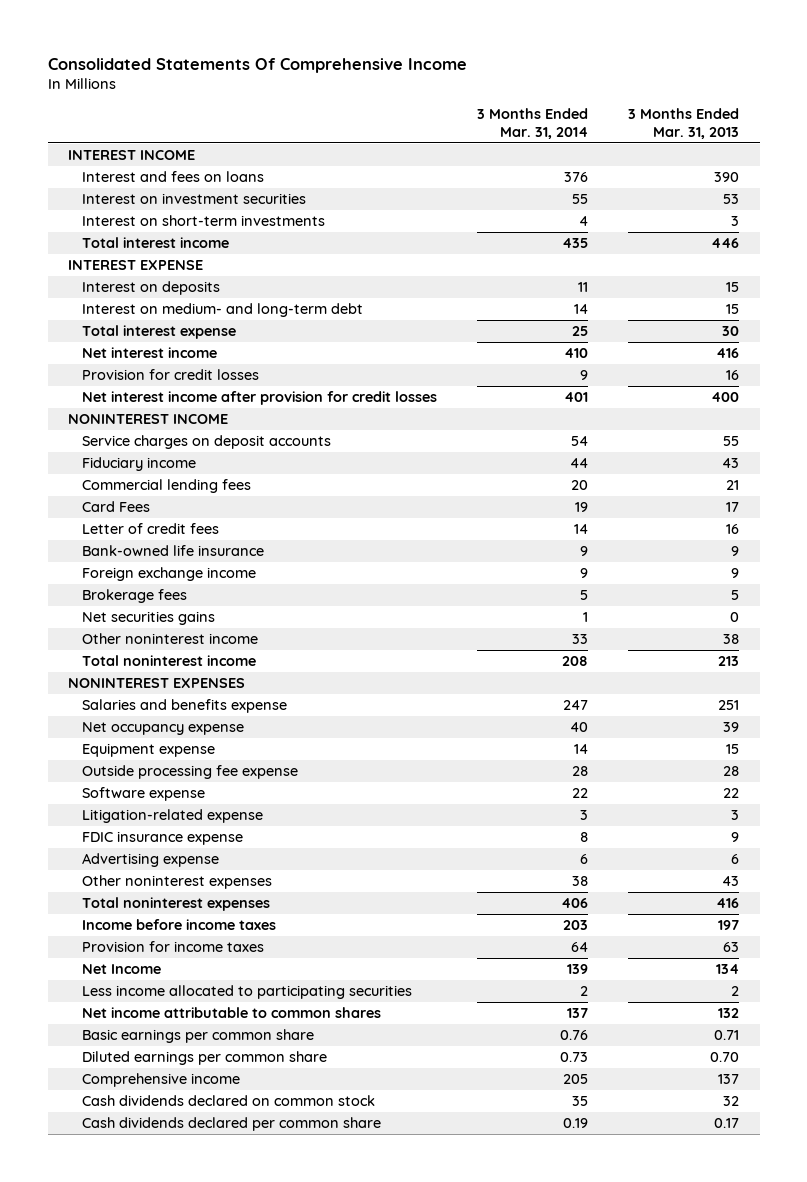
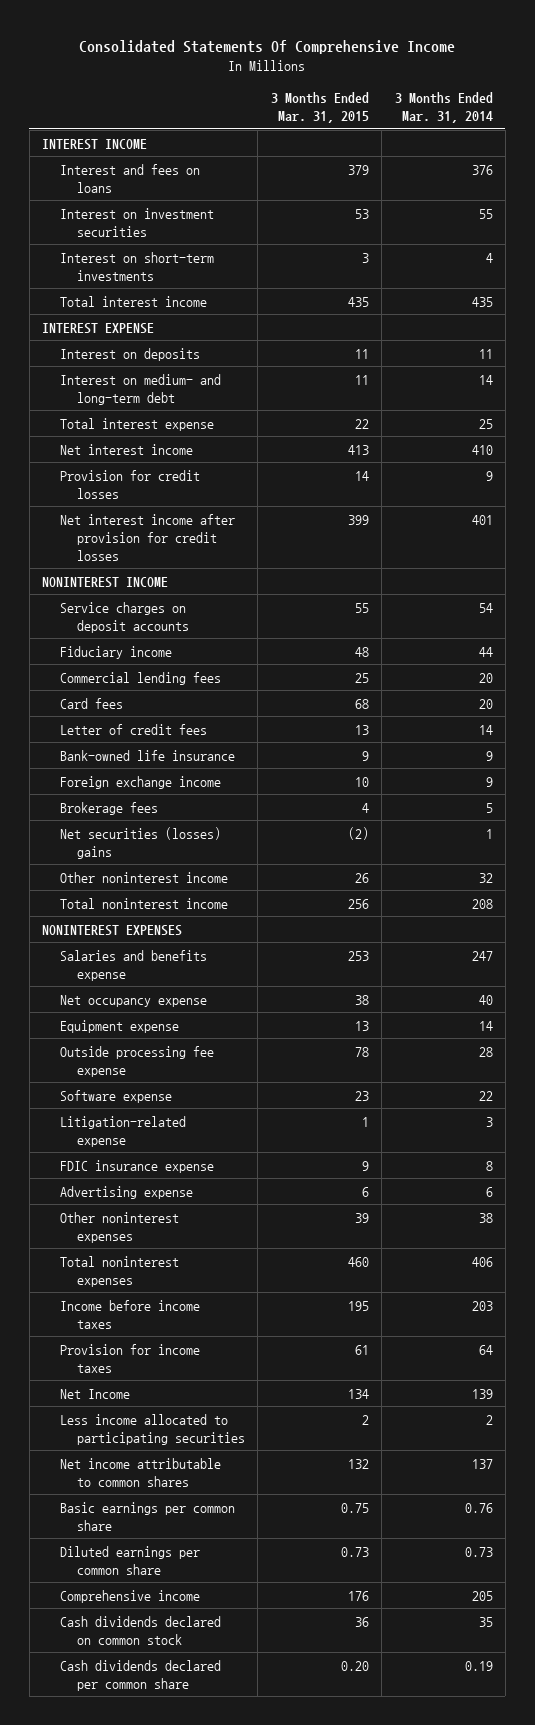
[628,108,740,140] 3 Months Ended Mar. 31, 2013 -> none
none -> [270,91,369,123] 3 Months Ended Mar. 31, 2015
[81,500,150,512] Card Fees -> [59,697,123,709] Card fees
[575,501,589,512] 19 -> [478,698,493,709] 20
[81,610,215,625] Net securities gains -> [59,826,221,859] Net securities (losses) gains
[572,633,589,644] 33 -> [478,872,493,883] 32

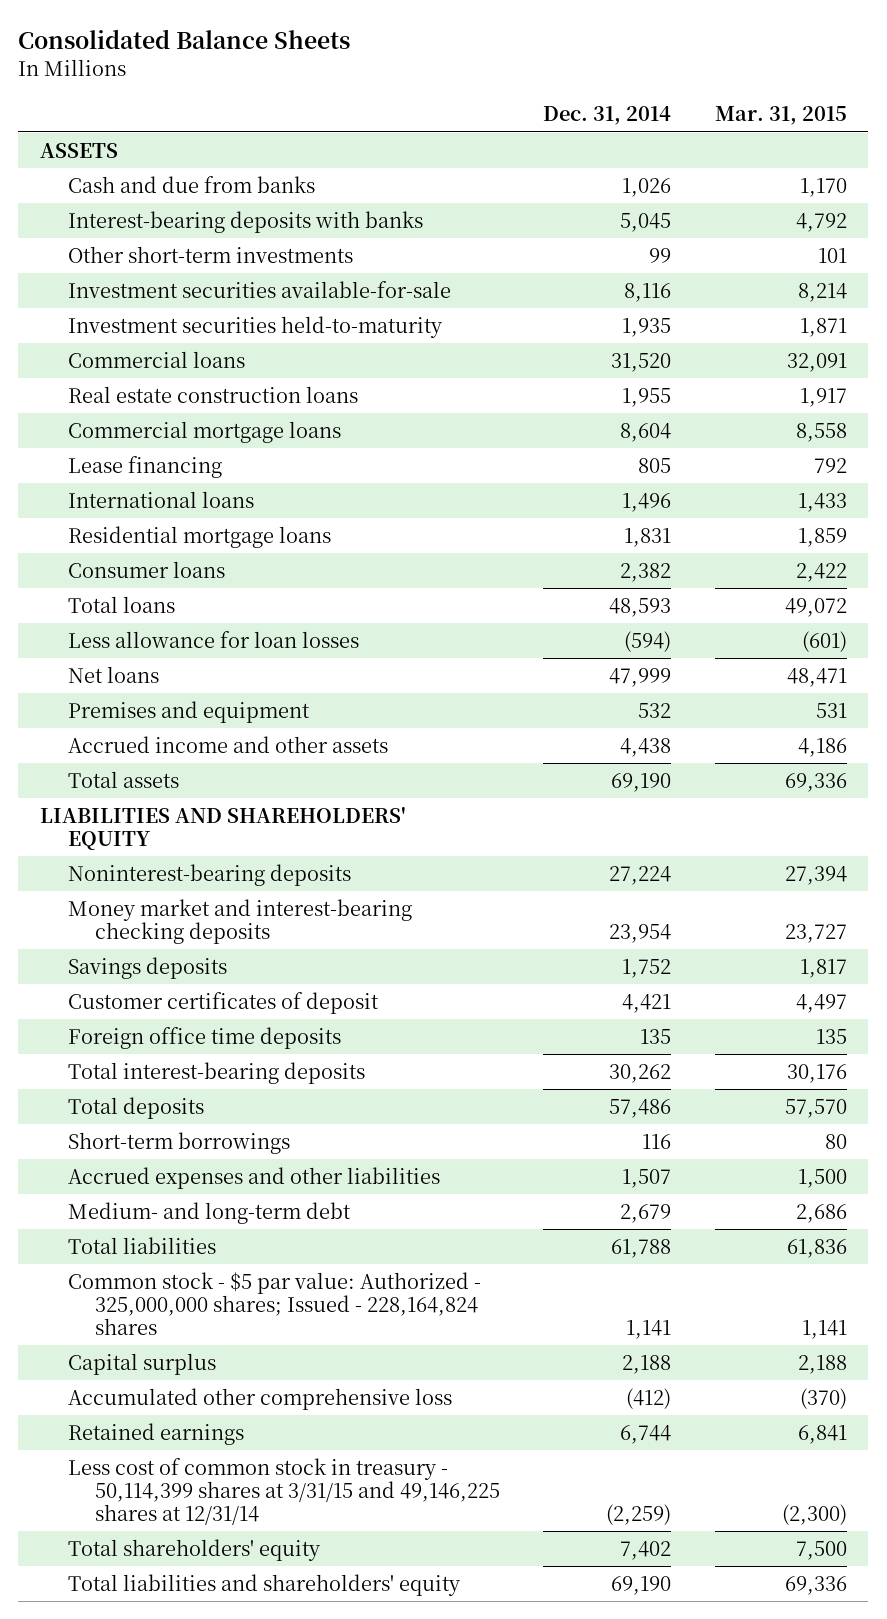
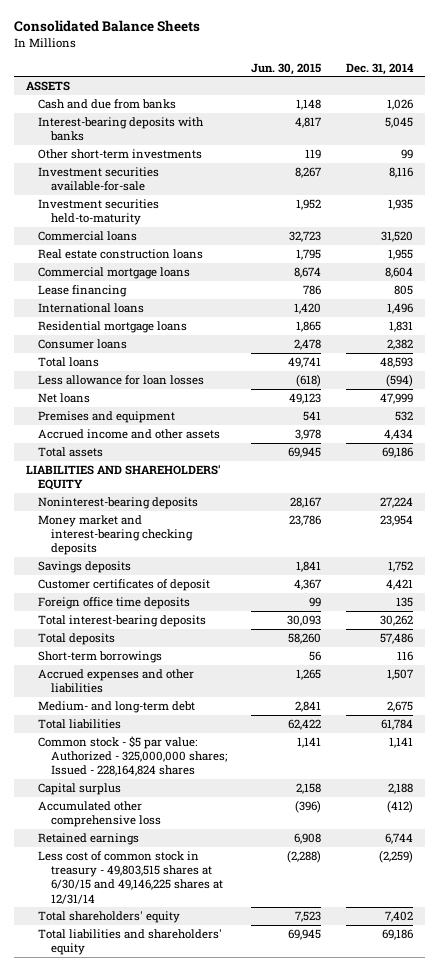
[714,106,847,126] Mar. 31, 2015 -> none
none -> [251,62,322,75] Jun. 30, 2015
[620,737,672,757] 4,438 -> [384,429,414,441] 4,434
[611,772,672,792] 69,190 -> [382,447,414,459] 69,186
[620,1203,672,1223] 2,679 -> [387,701,414,713] 2,675
[611,1238,672,1258] 61,788 -> [381,719,414,731] 61,784
[67,1457,501,1526] Less cost of common stock in treasury - 50,114,399 shares at 3/31/15 and 49,146,225 shares at 12/31/14 -> [38,851,223,904] Less cost of common stock in treasury - 49,803,515 shares at 6/30/15 and 49,146,225 shares at 12/31/14
[611,1575,672,1595] 69,190 -> [382,929,414,941] 69,186

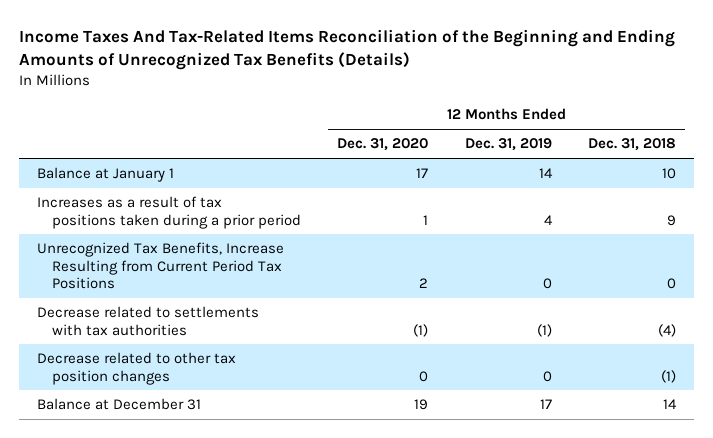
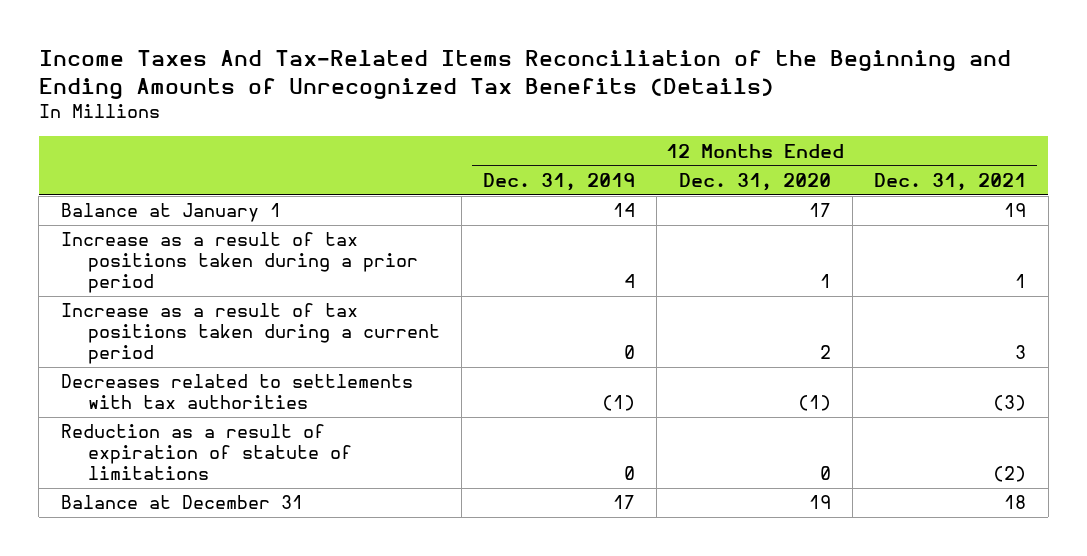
[587,138,676,152] Dec. 31, 2018 -> none
none -> [874,172,1027,191] Dec. 31, 2021
[36,196,301,229] Increases as a result of tax positions taken during a prior period -> [60,232,418,294] Increase as a result of tax positions taken during a prior period
[36,242,284,290] Unrecognized Tax Benefits, Increase Resulting from Current Period Tax Positions -> [60,303,440,365] Increase as a result of tax positions taken during a current period
[36,306,259,336] Decrease related to settlements with tax authorities -> [60,374,413,410] Decreases related to settlements with tax authorities
[36,352,236,385] Decrease related to other tax position changes -> [60,424,352,481] Reduction as a result of expiration of statute of limitations

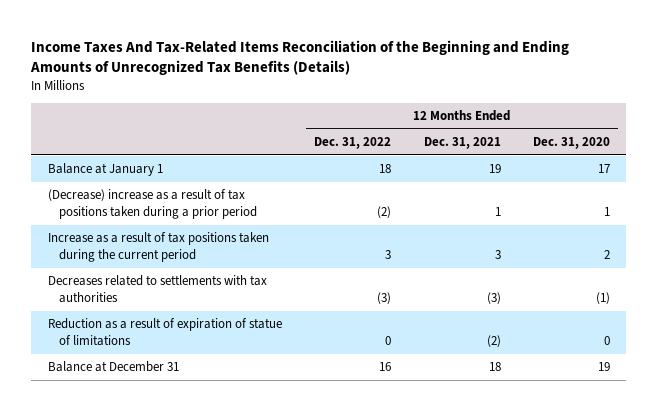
[483,172,636,191] Dec. 31, 2019 -> none
none -> [314,137,392,150] Dec. 31, 2022
[60,232,418,294] Increase as a result of tax positions taken during a prior period -> [47,189,258,220] (Decrease) increase as a result of tax positions taken during a prior period
[60,303,440,365] Increase as a result of tax positions taken during a current period -> [47,232,269,263] Increase as a result of tax positions taken during the current period
[60,424,352,481] Reduction as a result of expiration of statute of limitations -> [47,318,282,347] Reduction as a result of expiration of statue of limitations

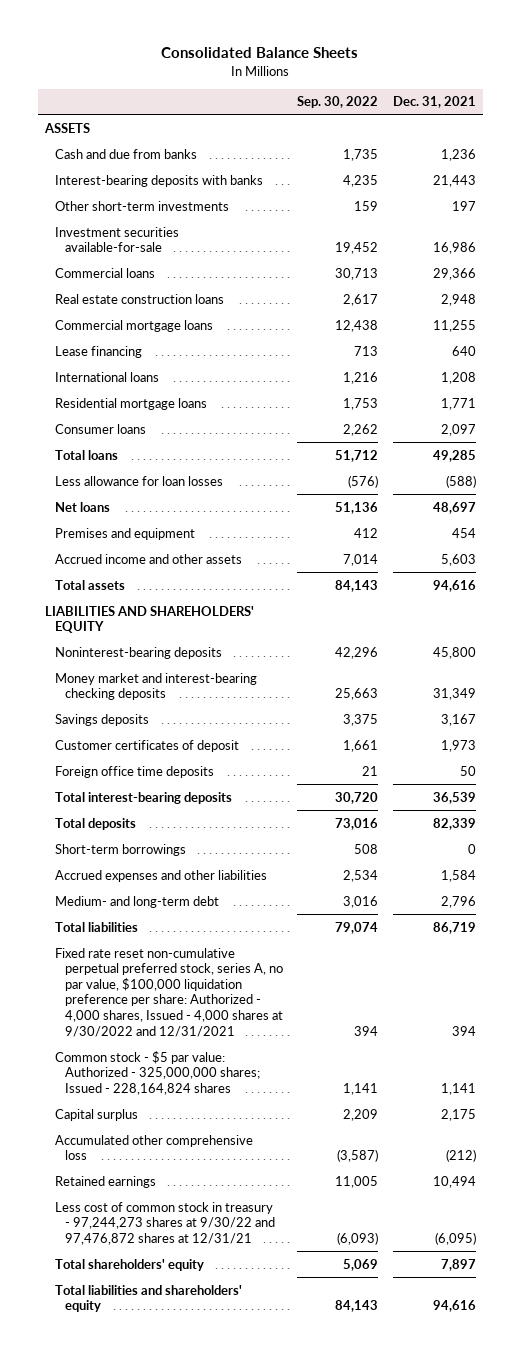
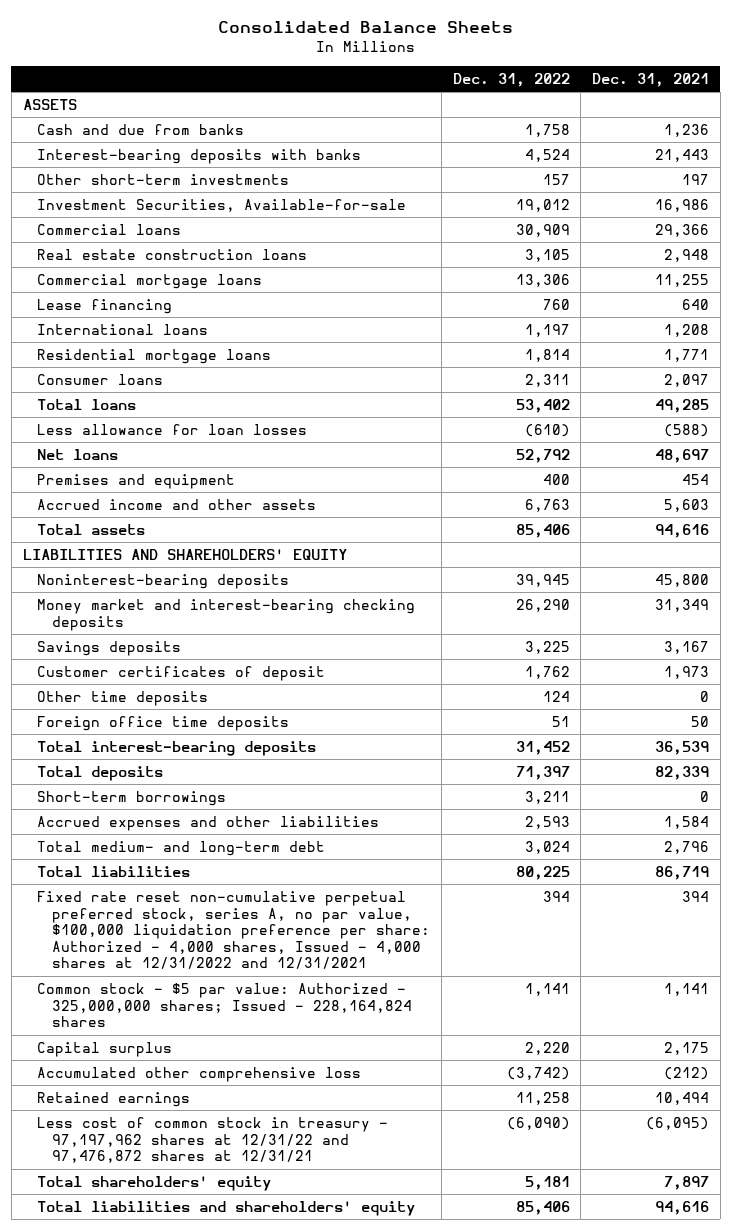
[297,96,379,109] Sep. 30, 2022 -> none
none -> [452,72,570,87] Dec. 31, 2022
[55,226,180,253] Investment securities available-for-sale -> [37,198,407,212] Investment Securities, Available-for-sale
none -> [37,690,209,706] Other time deposits
[55,895,220,908] Medium- and long-term debt -> [37,840,326,856] Total medium- and long-term debt
[55,947,284,1037] Fixed rate reset non-cumulative perpetual preferred stock, series A, no par value, $100,000 liquidation preference per share: Authorized - 4,000 shares, Issued - 4,000 shares at 9/30/2022 and 12/31/2021 -> [37,890,431,970] Fixed rate reset non-cumulative perpetual preferred stock, series A, no par value, $100,000 liquidation preference per share: Authorized - 4,000 shares, Issued - 4,000 shares at 12/31/2022 and 12/31/2021
[55,1201,276,1245] Less cost of common stock in treasury - 97,244,273 shares at 9/30/22 and 97,476,872 shares at 12/31/21 -> [37,1116,389,1164] Less cost of common stock in treasury - 97,197,962 shares at 12/31/22 and 97,476,872 shares at 12/31/21

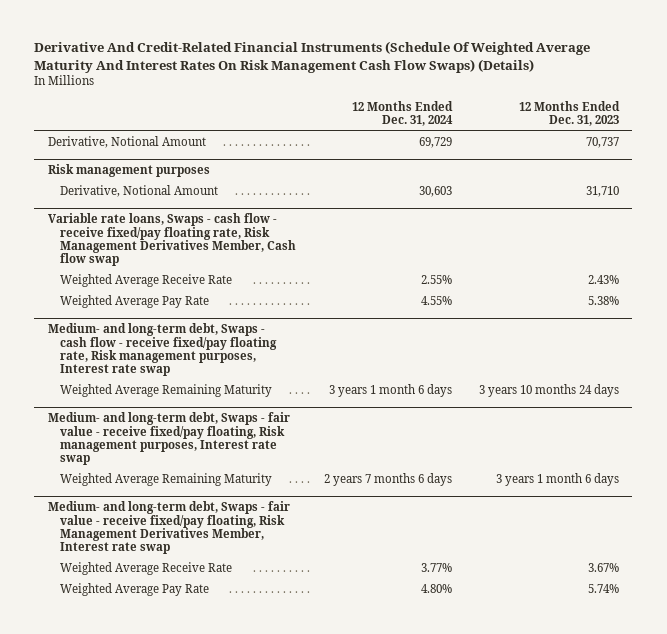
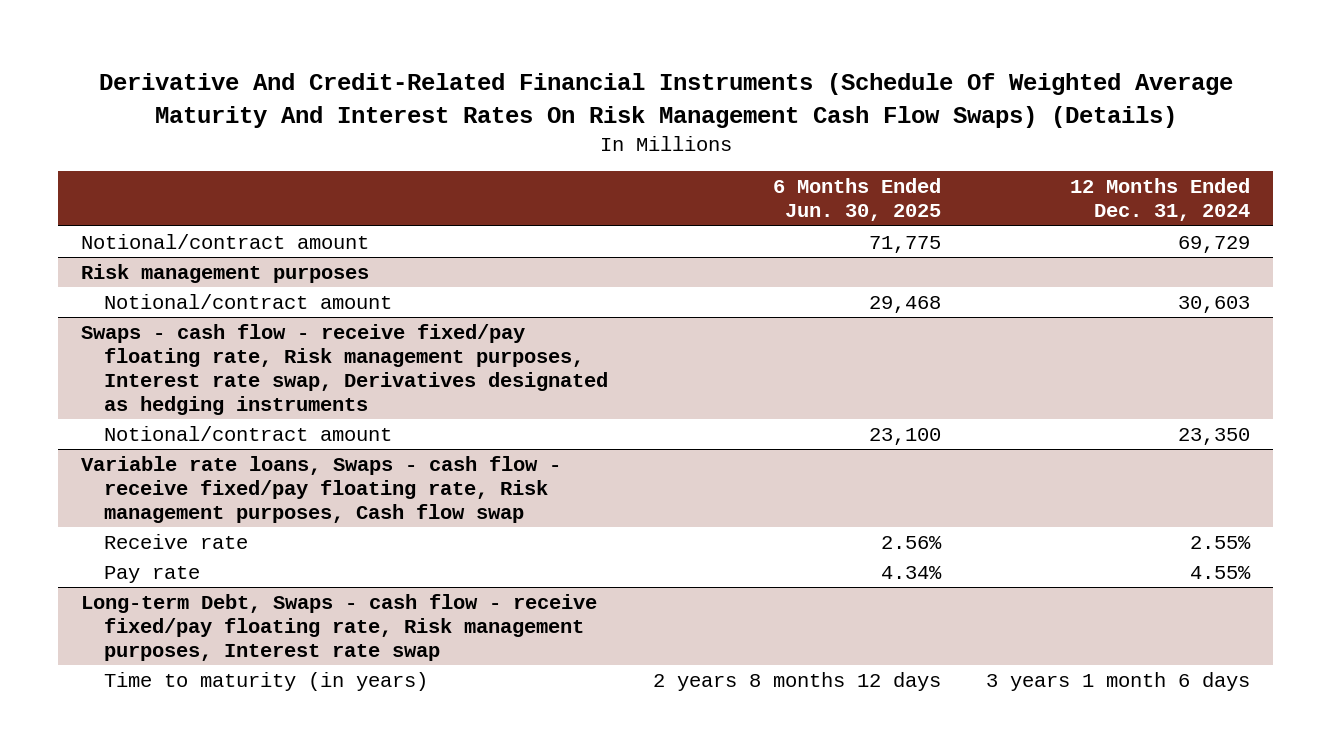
[518,100,620,127] 12 Months Ended Dec. 31, 2023 -> none
none -> [773,178,942,222] 6 Months Ended Jun. 30, 2025
[48,136,207,149] Derivative, Notional Amount -> [80,233,369,249] Notional/contract amount
[48,412,291,466] Medium- and long-term debt, Swaps - fair value - receive fixed/pay floating, Risk management purposes, Interest rate swap -> none
[60,473,273,487] Weighted Average Remaining Maturity -> none
[48,501,291,555] Medium- and long-term debt, Swaps - fair value - receive fixed/pay floating, Risk Management Derivatives Member, Interest rate swap -> none
[60,562,233,576] Weighted Average Receive Rate -> none
[60,583,210,597] Weighted Average Pay Rate -> none
[60,185,219,198] Derivative, Notional Amount -> [104,293,393,309] Notional/contract amount
none -> [80,323,609,416] Swaps - cash flow - receive fixed/pay floating rate, Risk management purposes, Interest rate swap, Derivatives designated as hedging instruments
none -> [104,425,393,441] Notional/contract amount
[48,213,297,267] Variable rate loans, Swaps - cash flow - receive fixed/pay floating rate, Risk Management Derivatives Member, Cash flow swap -> [80,455,561,524] Variable rate loans, Swaps - cash flow - receive fixed/pay floating rate, Risk management purposes, Cash flow swap
[60,274,233,288] Weighted Average Receive Rate -> [104,533,249,549] Receive rate
[60,295,210,309] Weighted Average Pay Rate -> [104,565,201,583] Pay rate
[48,323,278,377] Medium- and long-term debt, Swaps - cash flow - receive fixed/pay floating rate, Risk management purposes, Interest rate swap -> [80,593,597,662] Long-term Debt, Swaps - cash flow - receive fixed/pay floating rate, Risk management purposes, Interest rate swap
[60,384,273,398] Weighted Average Remaining Maturity -> [104,671,429,691] Time to maturity (in years)

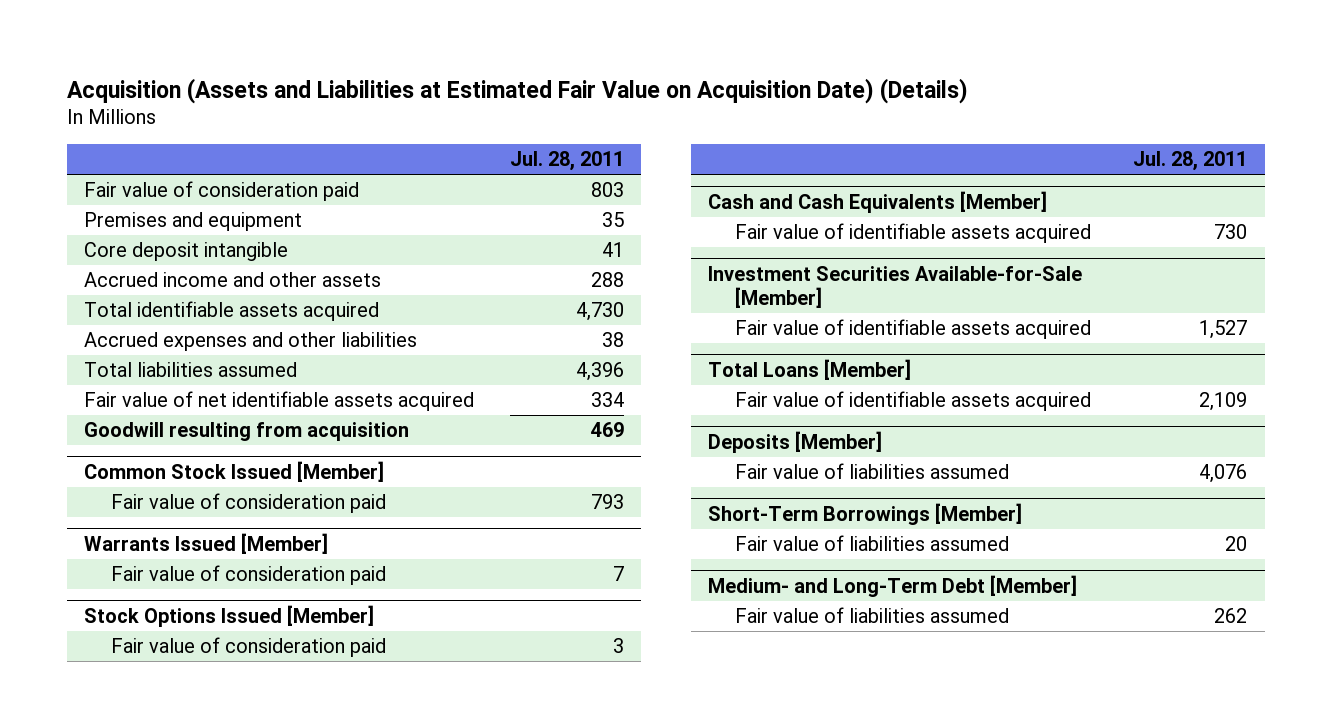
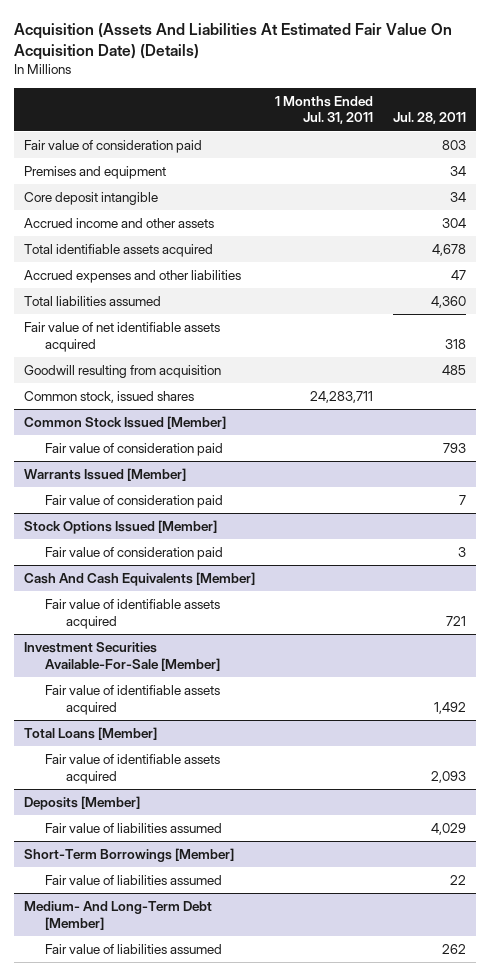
[66,77,968,104] Acquisition (Assets and Liabilities at Estimated Fair Value on Acquisition Date) (Details) -> [13,22,452,60] Acquisition (Assets And Liabilities At Estimated Fair Value On Acquisition Date) (Details)
none -> [274,96,373,125] 1 Months Ended Jul. 31, 2011
[601,211,624,227] 35 -> [449,166,466,177] 34
[601,241,624,257] 41 -> [449,192,466,203] 34
[590,271,624,287] 288 -> [441,218,466,229] 304
[575,301,624,321] 4,730 -> [431,244,466,257] 4,678
[601,331,624,347] 38 -> [450,270,466,281] 47
[575,361,624,381] 4,396 -> [430,296,466,309] 4,360
[590,391,624,407] 334 -> [444,338,466,349] 318
[590,421,624,437] 469 -> [441,365,466,376] 485
none -> [23,391,194,404] Common stock, issued shares
[708,190,1048,213] Cash and Cash Equivalents [Member] -> [23,572,255,587] Cash And Cash Equivalents [Member]
[1214,223,1248,239] 730 -> [445,615,466,626] 721
[708,265,1083,308] Investment Securities Available-for-Sale [Member] -> [23,642,220,671] Investment Securities Available-For-Sale [Member]
[1199,319,1248,339] 1,527 -> [433,701,466,714] 1,492
[1199,391,1248,411] 2,109 -> [430,770,466,783] 2,093
[1199,463,1248,483] 4,076 -> [430,823,466,836] 4,029
[1225,535,1248,551] 20 -> [449,875,466,886] 22
[708,574,1078,597] Medium- and Long-Term Debt [Member] -> [23,901,212,930] Medium- And Long-Term Debt [Member]

